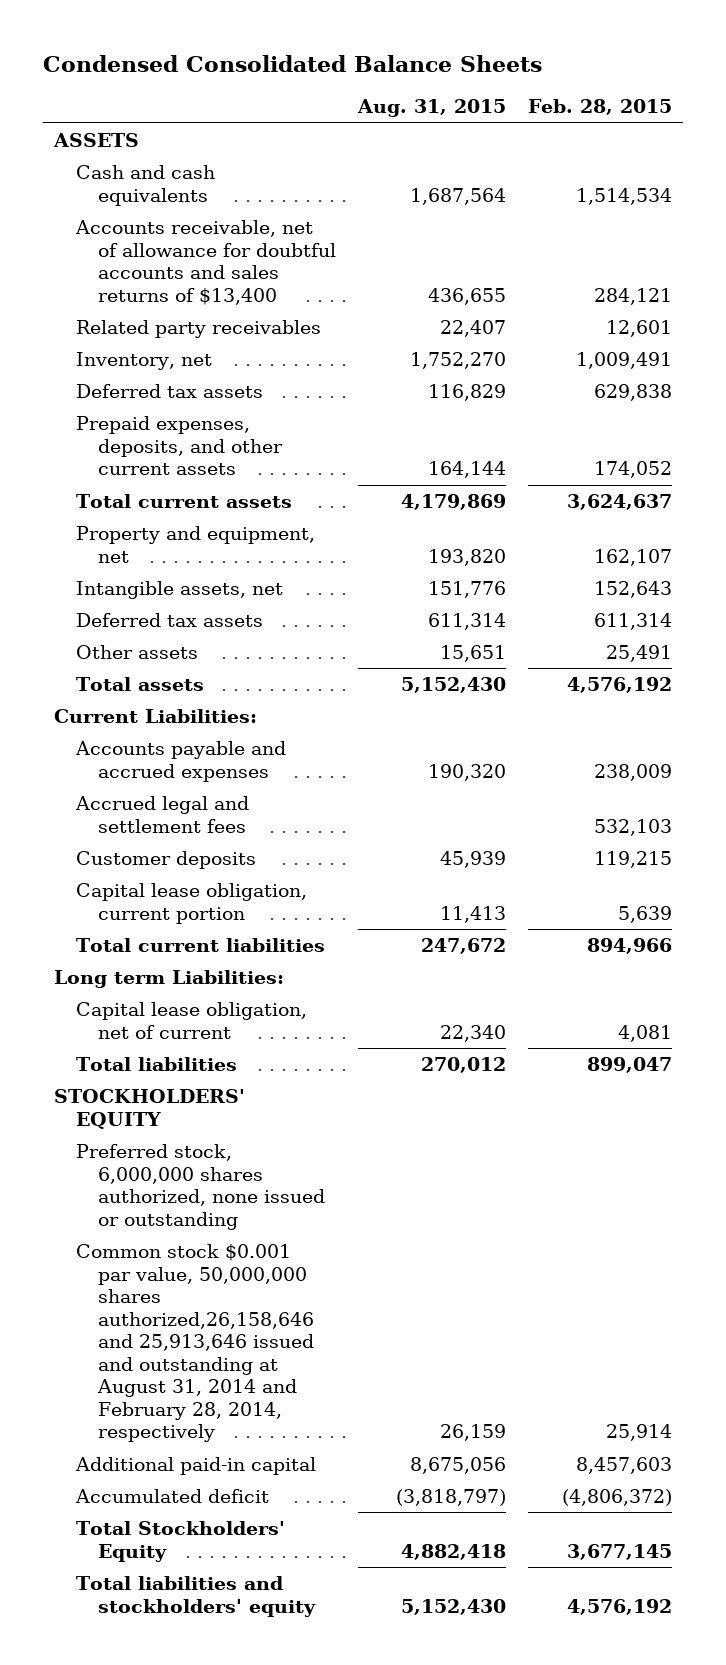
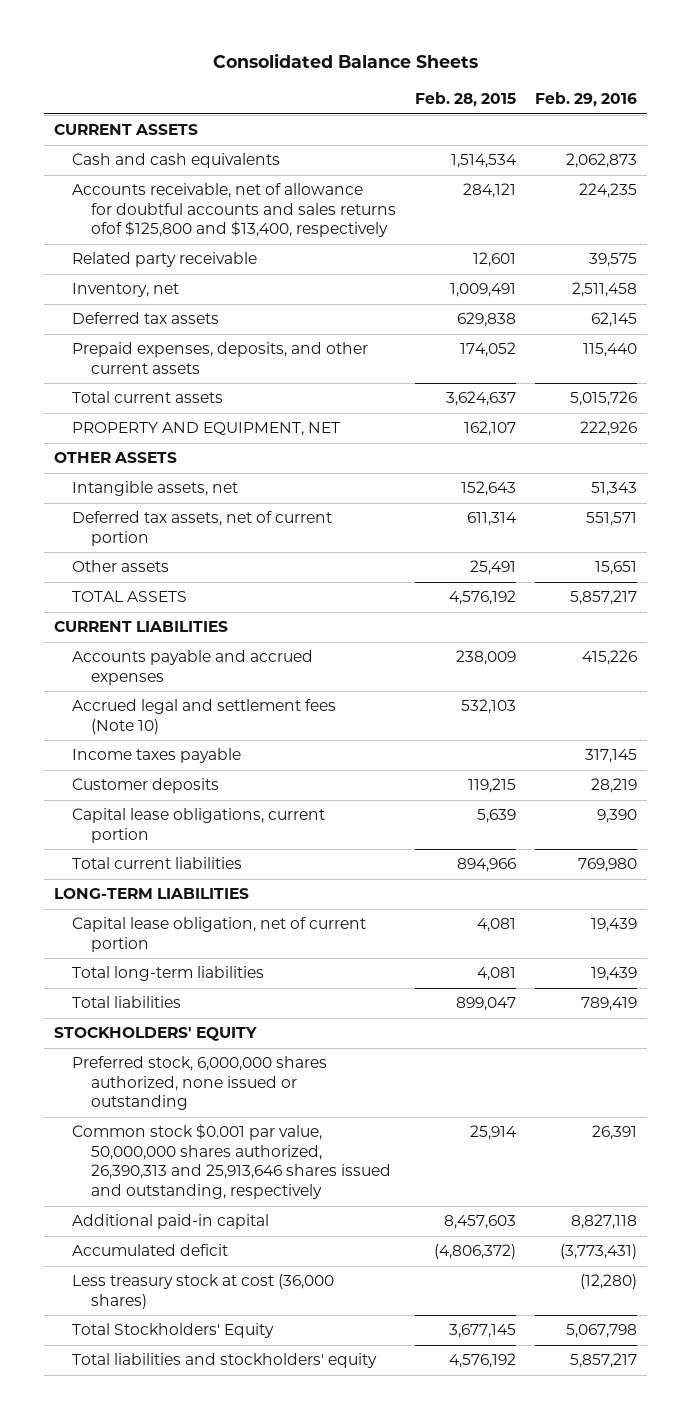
[43,54,543,72] Condensed Consolidated Balance Sheets -> [212,53,478,69] Consolidated Balance Sheets
[356,99,506,118] Aug. 31, 2015 -> none
none -> [535,92,638,108] Feb. 29, 2016
[53,132,140,147] ASSETS -> [54,124,199,136] CURRENT ASSETS
[75,219,337,305] Accounts receivable, net of allowance for doubtful accounts and sales returns of $13,400 -> [72,183,396,238] Accounts receivable, net of allowance for doubtful accounts and sales returns ofof $125,800 and $13,400, respectively
[76,319,322,338] Related party receivables -> [72,252,258,268] Related party receivable
[76,525,316,563] Property and equipment, net -> [72,422,341,437] PROPERTY AND EQUIPMENT, NET
none -> [54,452,178,464] OTHER ASSETS
[76,612,264,627] Deferred tax assets -> [72,511,333,546] Deferred tax assets, net of current portion
[76,676,205,691] Total assets -> [72,591,188,603] TOTAL ASSETS
[54,708,258,723] Current Liabilities: -> [54,621,229,633] CURRENT LIABILITIES
[75,795,250,833] Accrued legal and settlement fees -> [72,699,337,734] Accrued legal and settlement fees (Note 10)
none -> [72,748,242,764] Income taxes payable
[76,882,308,924] Capital lease obligation, current portion -> [72,808,326,843] Capital lease obligations, current portion
[54,969,285,988] Long term Liabilities: -> [54,888,250,900] LONG-TERM LIABILITIES
[76,1001,308,1039] Capital lease obligation, net of current -> [72,917,367,952] Capital lease obligation, net of current portion
none -> [72,966,265,982] Total long-term liabilities
[76,1243,315,1443] Common stock $0.001 par value, 50,000,000 shares authorized,26,158,646 and 25,913,646 issued and outstanding at August 31, 2014 and February 28, 2014, respectively -> [72,1124,391,1200] Common stock $0.001 par value, 50,000,000 shares authorized, 26,390,313 and 25,913,646 shares issued and outstanding, respectively
none -> [72,1274,335,1309] Less treasury stock at cost (36,000 shares)

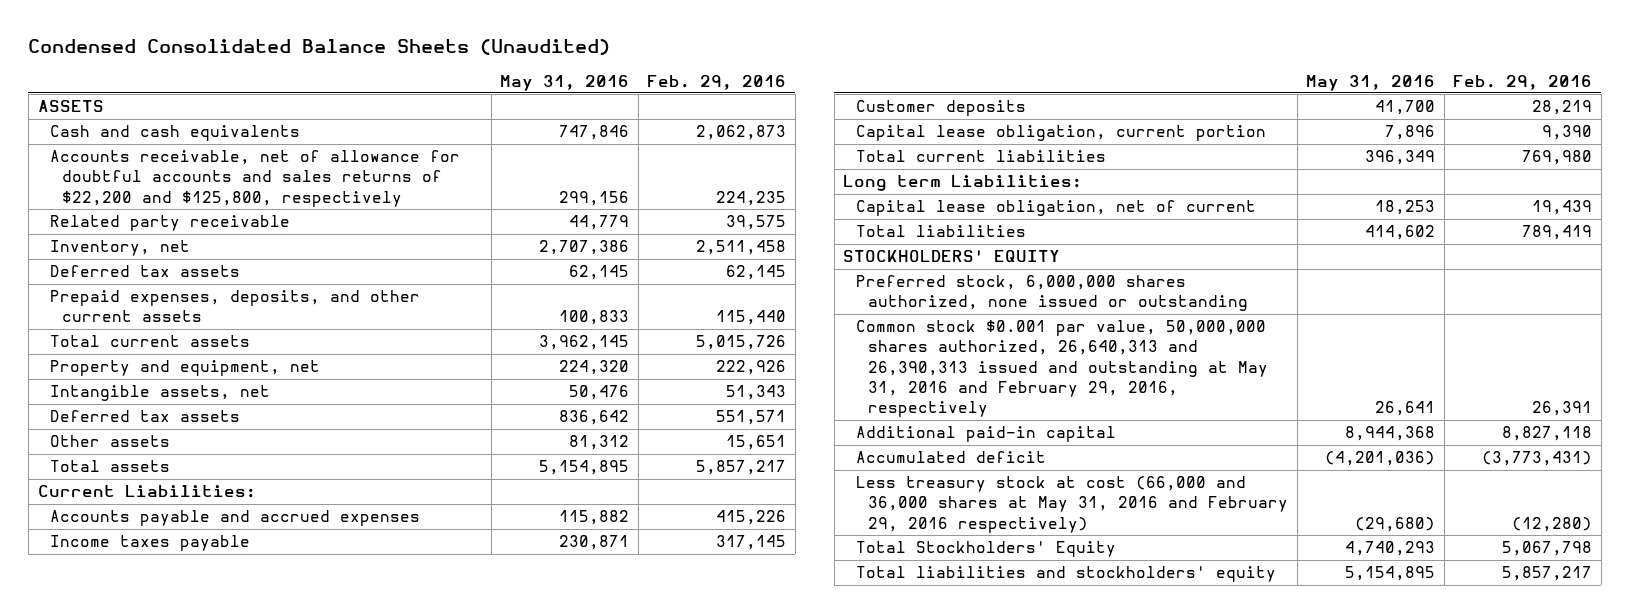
[212,53,478,69] Consolidated Balance Sheets -> [28,38,611,55] Condensed Consolidated Balance Sheets (Unaudited)
[414,92,516,108] Feb. 28, 2015 -> none
none -> [500,74,630,91] May 31, 2016
[54,124,199,136] CURRENT ASSETS -> [37,100,104,113] ASSETS
[72,183,396,238] Accounts receivable, net of allowance for doubtful accounts and sales returns ofof $125,800 and $13,400, respectively -> [49,150,460,207] Accounts receivable, net of allowance for doubtful accounts and sales returns of $22,200 and $125,800, respectively
[54,452,178,464] OTHER ASSETS -> none
[72,422,341,437] PROPERTY AND EQUIPMENT, NET -> [49,360,320,377] Property and equipment, net
[72,511,333,546] Deferred tax assets, net of current portion -> [49,410,240,423] Deferred tax assets
[72,591,188,603] TOTAL ASSETS -> [49,460,170,473] Total assets
[54,621,229,633] CURRENT LIABILITIES -> [37,485,256,499] Current Liabilities:
[72,699,337,734] Accrued legal and settlement fees (Note 10) -> none
[72,808,326,843] Capital lease obligations, current portion -> [855,125,1266,142] Capital lease obligation, current portion
[72,966,265,982] Total long-term liabilities -> none
[54,888,250,900] LONG-TERM LIABILITIES -> [843,175,1083,192] Long term Liabilities:
[72,917,367,952] Capital lease obligation, net of current portion -> [855,200,1256,217] Capital lease obligation, net of current
[72,1124,391,1200] Common stock $0.001 par value, 50,000,000 shares authorized, 26,390,313 and 25,913,646 shares issued and outstanding, respectively -> [855,320,1269,418] Common stock $0.001 par value, 50,000,000 shares authorized, 26,640,313 and 26,390,313 issued and outstanding at May 31, 2016 and February 29, 2016, respectively
[72,1274,335,1309] Less treasury stock at cost (36,000 shares) -> [855,476,1289,533] Less treasury stock at cost (66,000 and 36,000 shares at May 31, 2016 and February 29, 2016 respectively)

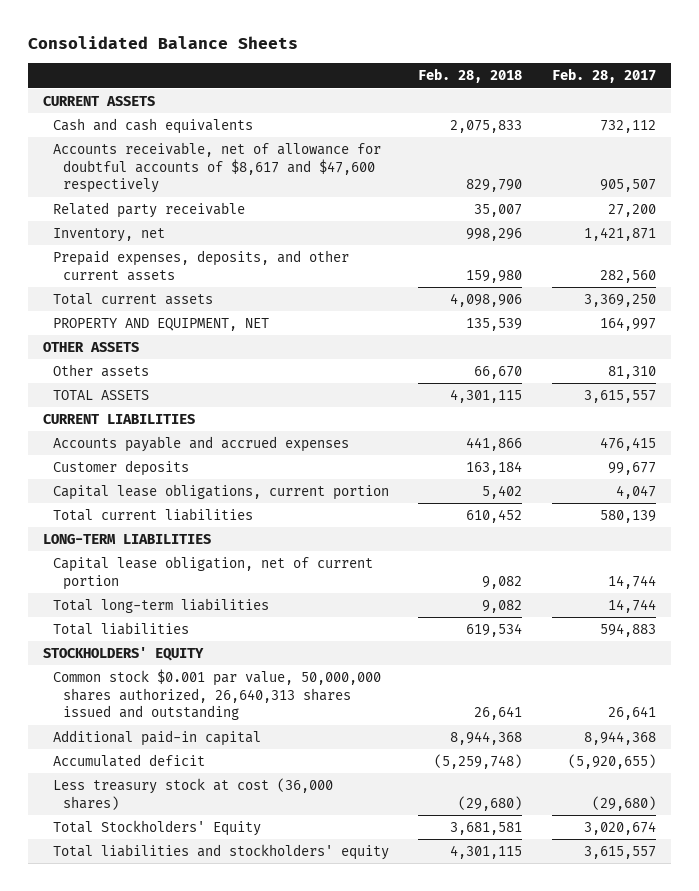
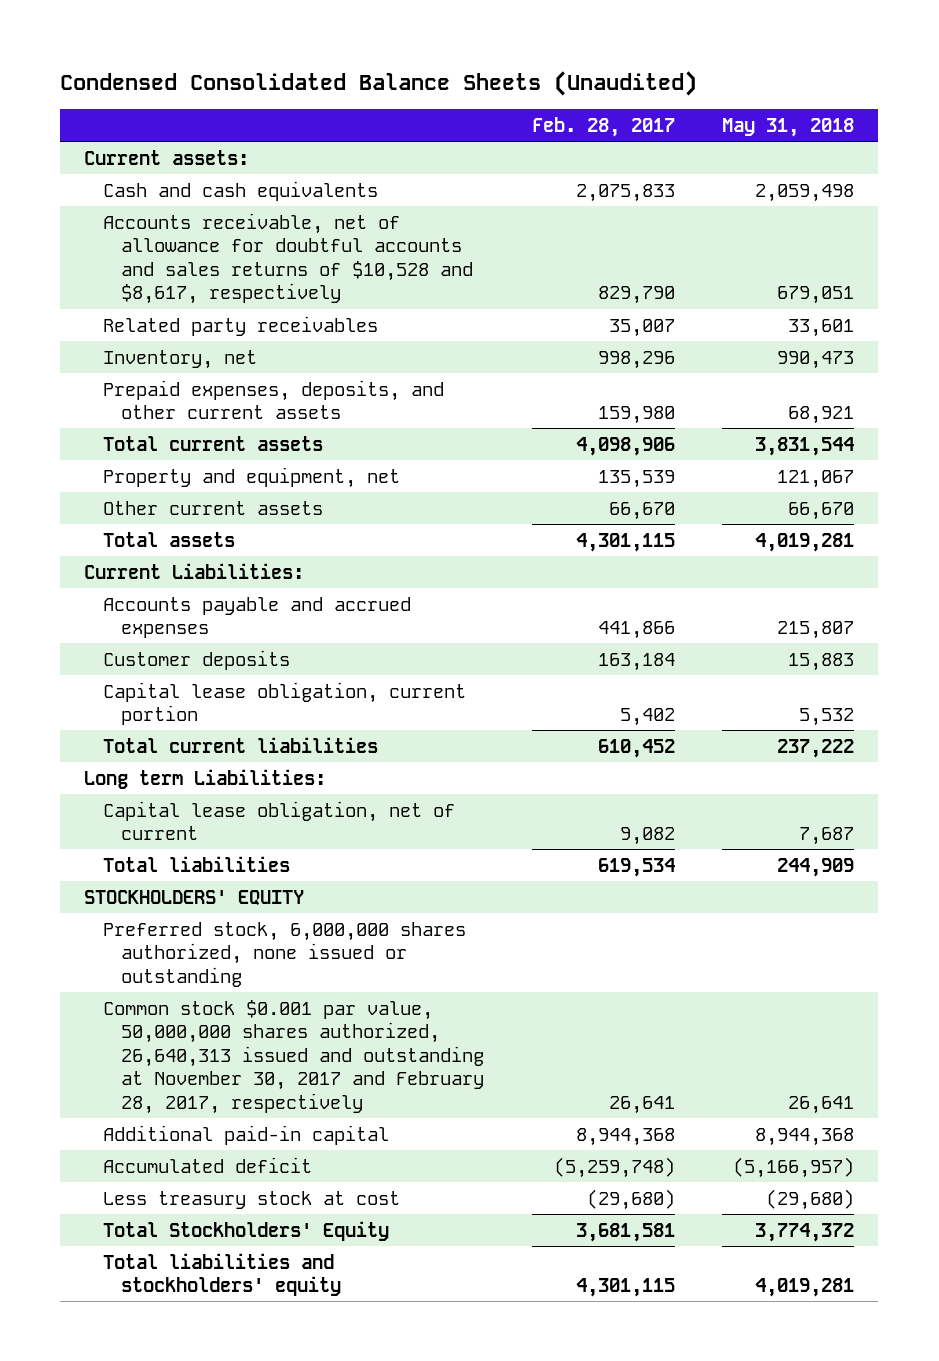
[28,36,299,50] Consolidated Balance Sheets -> [60,71,698,97] Condensed Consolidated Balance Sheets (Unaudited)
[418,68,523,84] Feb. 28, 2018 -> none
none -> [722,117,855,137] May 31, 2018
[42,342,139,353] OTHER ASSETS -> none
[53,598,270,614] Total long-term liabilities -> none
[42,96,155,107] CURRENT ASSETS -> [84,149,250,165] Current assets:
[599,120,656,134] 732,112 -> [575,183,675,202] 2,075,833
[53,142,382,194] Accounts receivable, net of allowance for doubtful accounts of $8,617 and $47,600 respectively -> [102,212,474,305] Accounts receivable, net of allowance for doubtful accounts and sales returns of $10,528 and $8,617, respectively
[599,179,656,193] 905,507 -> [597,286,675,305] 829,790
[53,202,246,219] Related party receivable -> [102,315,378,336] Related party receivables
[607,204,656,218] 27,200 -> [608,318,675,337] 35,007
[583,227,656,242] 1,421,871 -> [597,350,675,369] 998,296
[599,269,656,283] 282,560 -> [597,406,675,425] 159,980
[583,294,656,308] 3,369,250 -> [575,436,675,456] 4,098,906
[53,318,270,332] PROPERTY AND EQUIPMENT, NET -> [102,466,400,488] Property and equipment, net
[599,317,656,332] 164,997 -> [597,469,675,488] 135,539
[53,364,150,378] Other assets -> [102,500,323,515] Other current assets
[607,366,656,380] 81,310 -> [608,501,675,520] 66,670
[53,390,150,401] TOTAL ASSETS -> [102,531,235,547] Total assets
[583,390,656,404] 3,615,557 -> [575,532,675,552] 4,301,115
[42,414,195,425] CURRENT LIABILITIES -> [84,562,305,579] Current Liabilities:
[599,437,656,452] 476,415 -> [597,621,675,640] 441,866
[607,462,656,476] 99,677 -> [597,652,675,671] 163,184
[53,484,390,501] Capital lease obligations, current portion -> [102,681,466,726] Capital lease obligation, current portion
[615,485,656,500] 4,047 -> [619,708,675,727] 5,402
[599,510,656,524] 580,139 -> [597,738,675,758] 610,452
[42,534,211,545] LONG-TERM LIABILITIES -> [84,768,327,789] Long term Liabilities:
[53,556,374,590] Capital lease obligation, net of current portion -> [102,800,455,841] Capital lease obligation, net of current
[607,574,656,589] 14,744 -> [619,827,675,846] 9,082
[599,623,656,638] 594,883 -> [597,857,675,877] 619,534
none -> [102,921,466,987] Preferred stock, 6,000,000 shares authorized, none issued or outstanding
[53,669,382,721] Common stock $0.001 par value, 50,000,000 shares authorized, 26,640,313 shares issued and outstanding -> [102,999,485,1114] Common stock $0.001 par value, 50,000,000 shares authorized, 26,640,313 issued and outstanding at November 30, 2017 and February 28, 2017, respectively
[567,754,656,770] (5,920,655) -> [553,1156,675,1178] (5,259,748)
[53,778,334,810] Less treasury stock at cost (36,000 shares) -> [102,1190,400,1209] Less treasury stock at cost
[583,821,656,836] 3,020,674 -> [575,1222,675,1242] 3,681,581
[583,846,656,860] 3,615,557 -> [575,1278,675,1298] 4,301,115

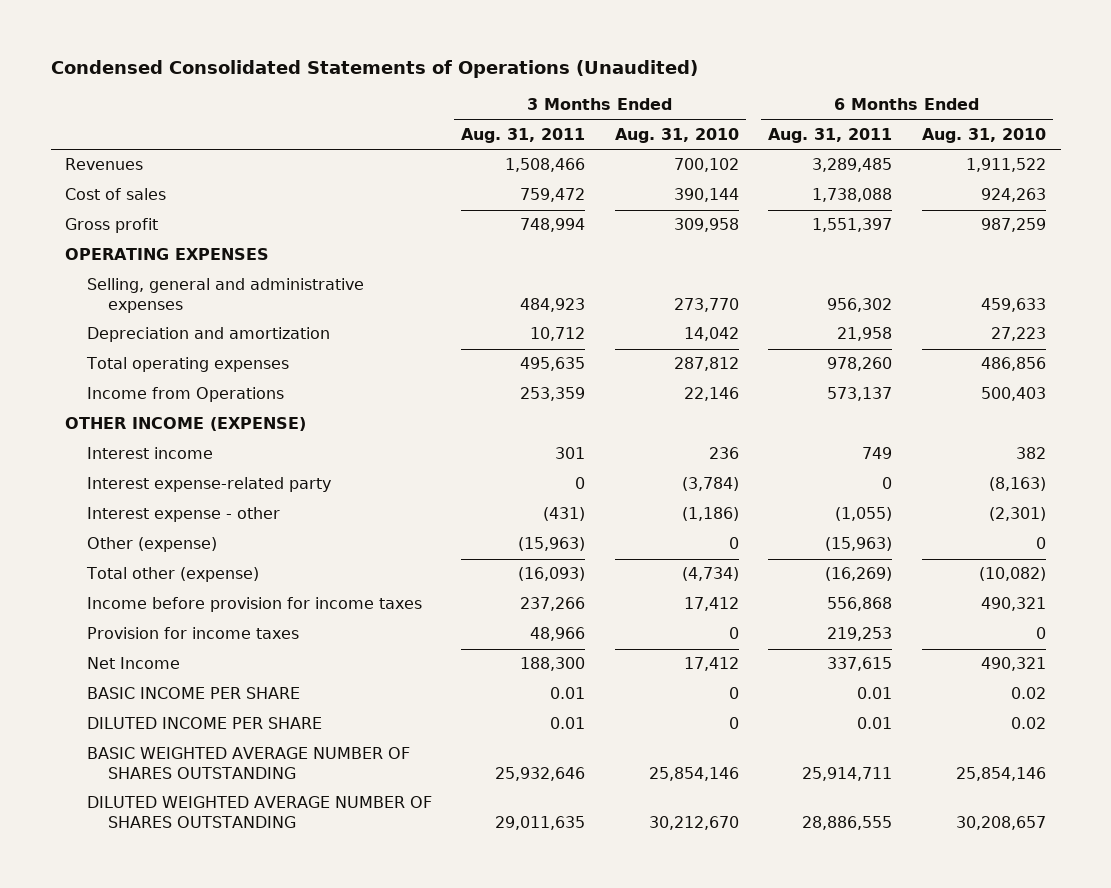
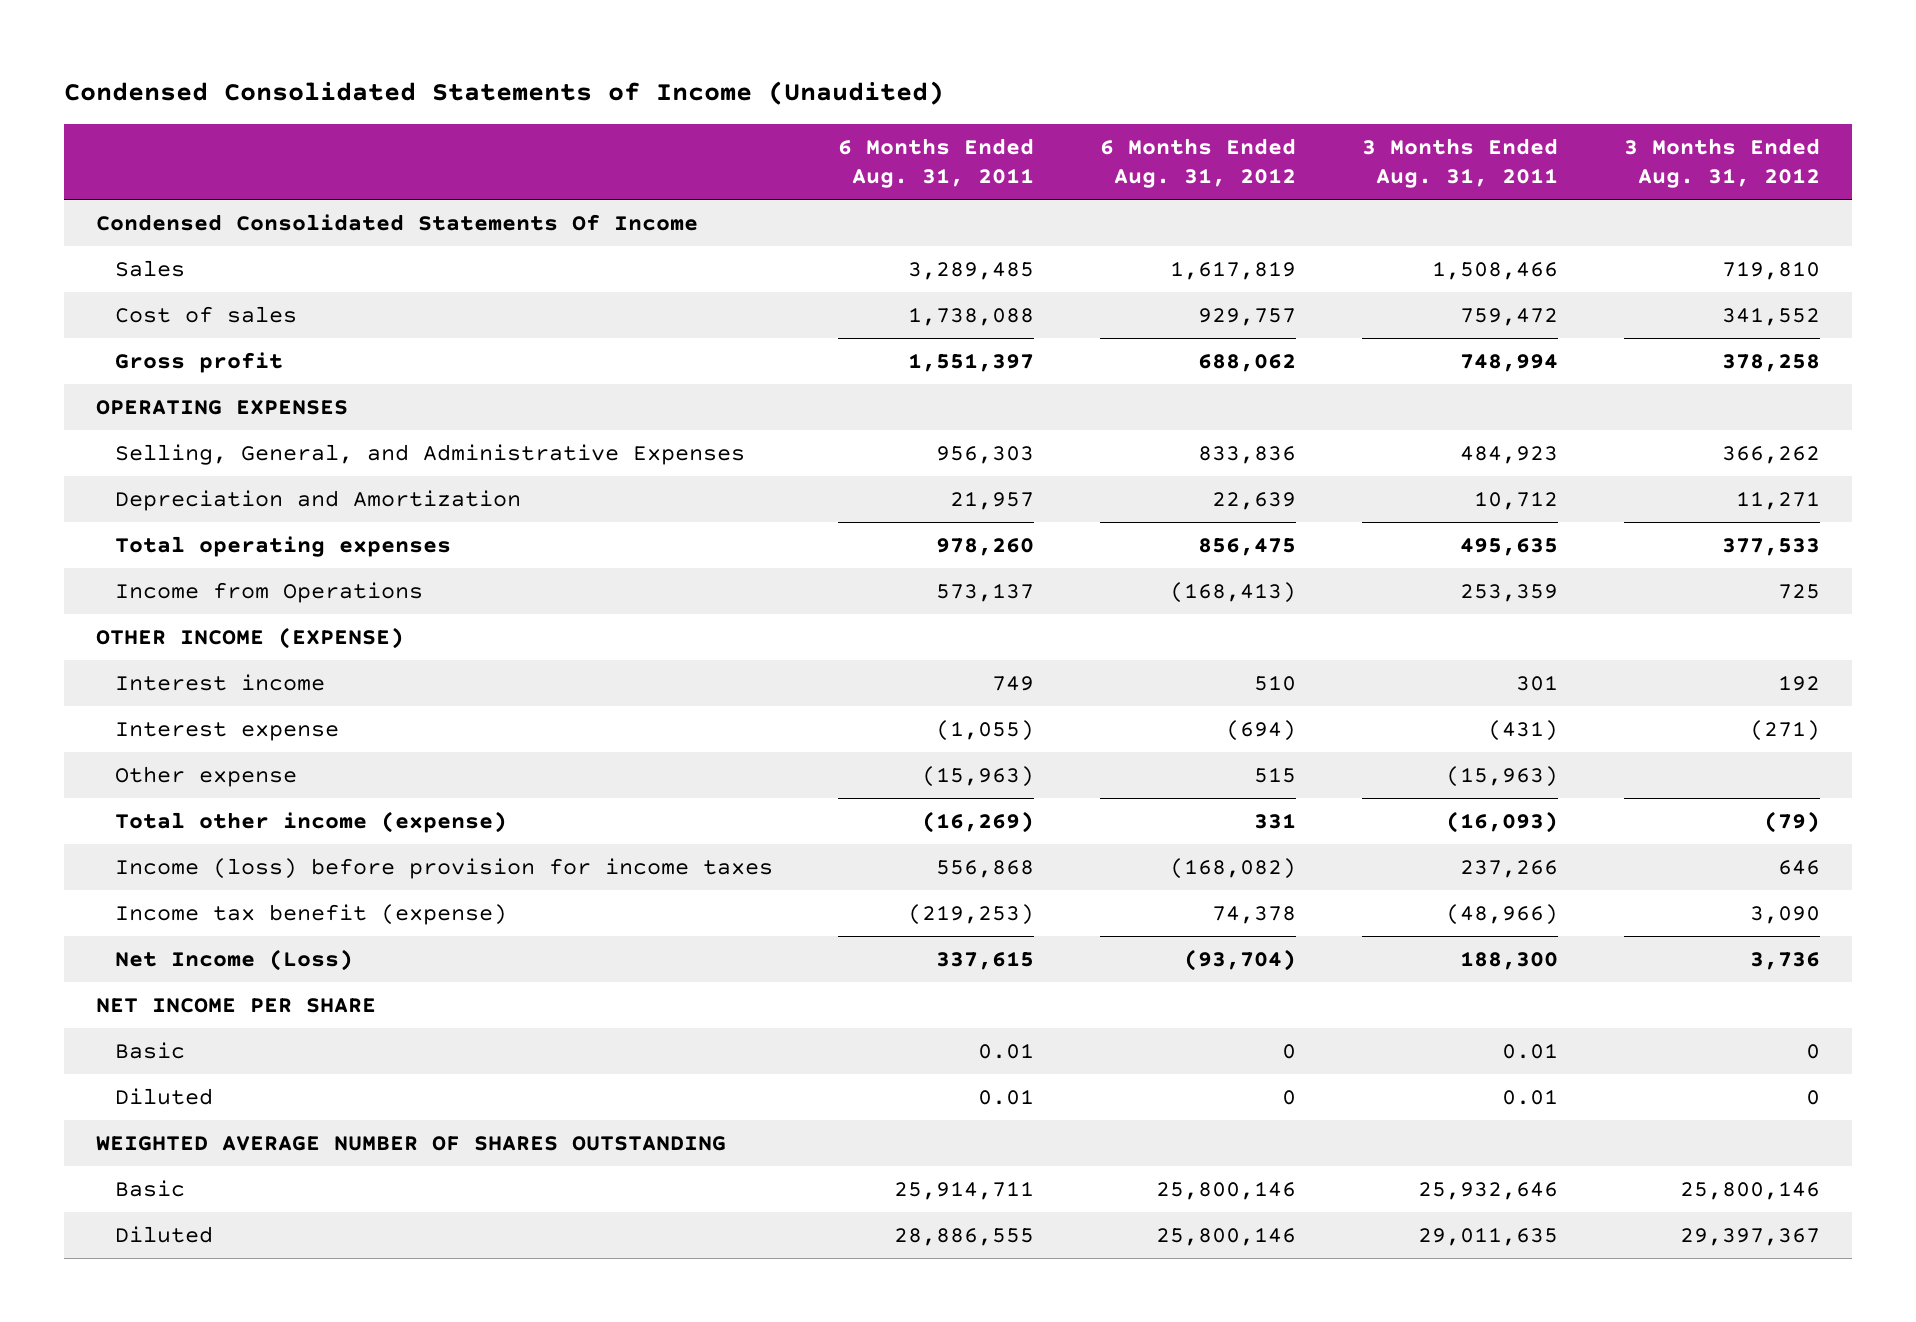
[50,60,698,79] Condensed Consolidated Statements of Operations (Unaudited) -> [63,81,944,106] Condensed Consolidated Statements of Income (Unaudited)
[614,127,739,143] Aug. 31, 2010 -> none
[921,127,1046,143] Aug. 31, 2010 -> none
none -> [1100,137,1297,188] 6 Months Ended Aug. 31, 2012
none -> [1623,137,1820,188] 3 Months Ended Aug. 31, 2012
none -> [96,214,699,232] Condensed Consolidated Statements Of Income
[65,158,144,171] Revenues -> [114,260,185,278] Sales
[86,278,364,314] Selling, general and administrative expenses -> [114,444,745,466] Selling, General, and Administrative Expenses
[827,298,893,313] 956,302 -> [936,446,1035,465] 956,303
[86,327,330,343] Depreciation and amortization -> [114,490,521,512] Depreciation and Amortization
[837,327,893,342] 21,958 -> [950,491,1035,511] 21,957
[86,477,331,493] Interest expense-related party -> none
[86,507,280,523] Interest expense - other -> [114,722,339,742] Interest expense
[86,537,217,553] Other (expense) -> [114,766,297,788] Other expense
[85,567,259,583] Total other (expense) -> [114,811,507,834] Total other income (expense)
[86,597,422,613] Income before provision for income taxes -> [114,858,773,880] Income (loss) before provision for income taxes
[86,627,299,640] Provision for income taxes -> [114,904,507,926] Income tax benefit (expense)
[530,627,586,642] 48,966 -> [1445,904,1558,926] (48,966)
[827,627,893,642] 219,253 -> [908,904,1035,926] (219,253)
[86,657,180,670] Net Income -> [114,949,353,972] Net Income (Loss)
none -> [96,998,377,1014] NET INCOME PER SHARE
[86,687,300,700] BASIC INCOME PER SHARE -> [114,1042,185,1060] Basic
[86,717,322,730] DILUTED INCOME PER SHARE -> [114,1088,213,1106] Diluted
none -> [96,1136,727,1152] WEIGHTED AVERAGE NUMBER OF SHARES OUTSTANDING
[86,747,410,780] BASIC WEIGHTED AVERAGE NUMBER OF SHARES OUTSTANDING -> [114,1180,185,1198] Basic
[86,796,432,829] DILUTED WEIGHTED AVERAGE NUMBER OF SHARES OUTSTANDING -> [114,1226,213,1244] Diluted

